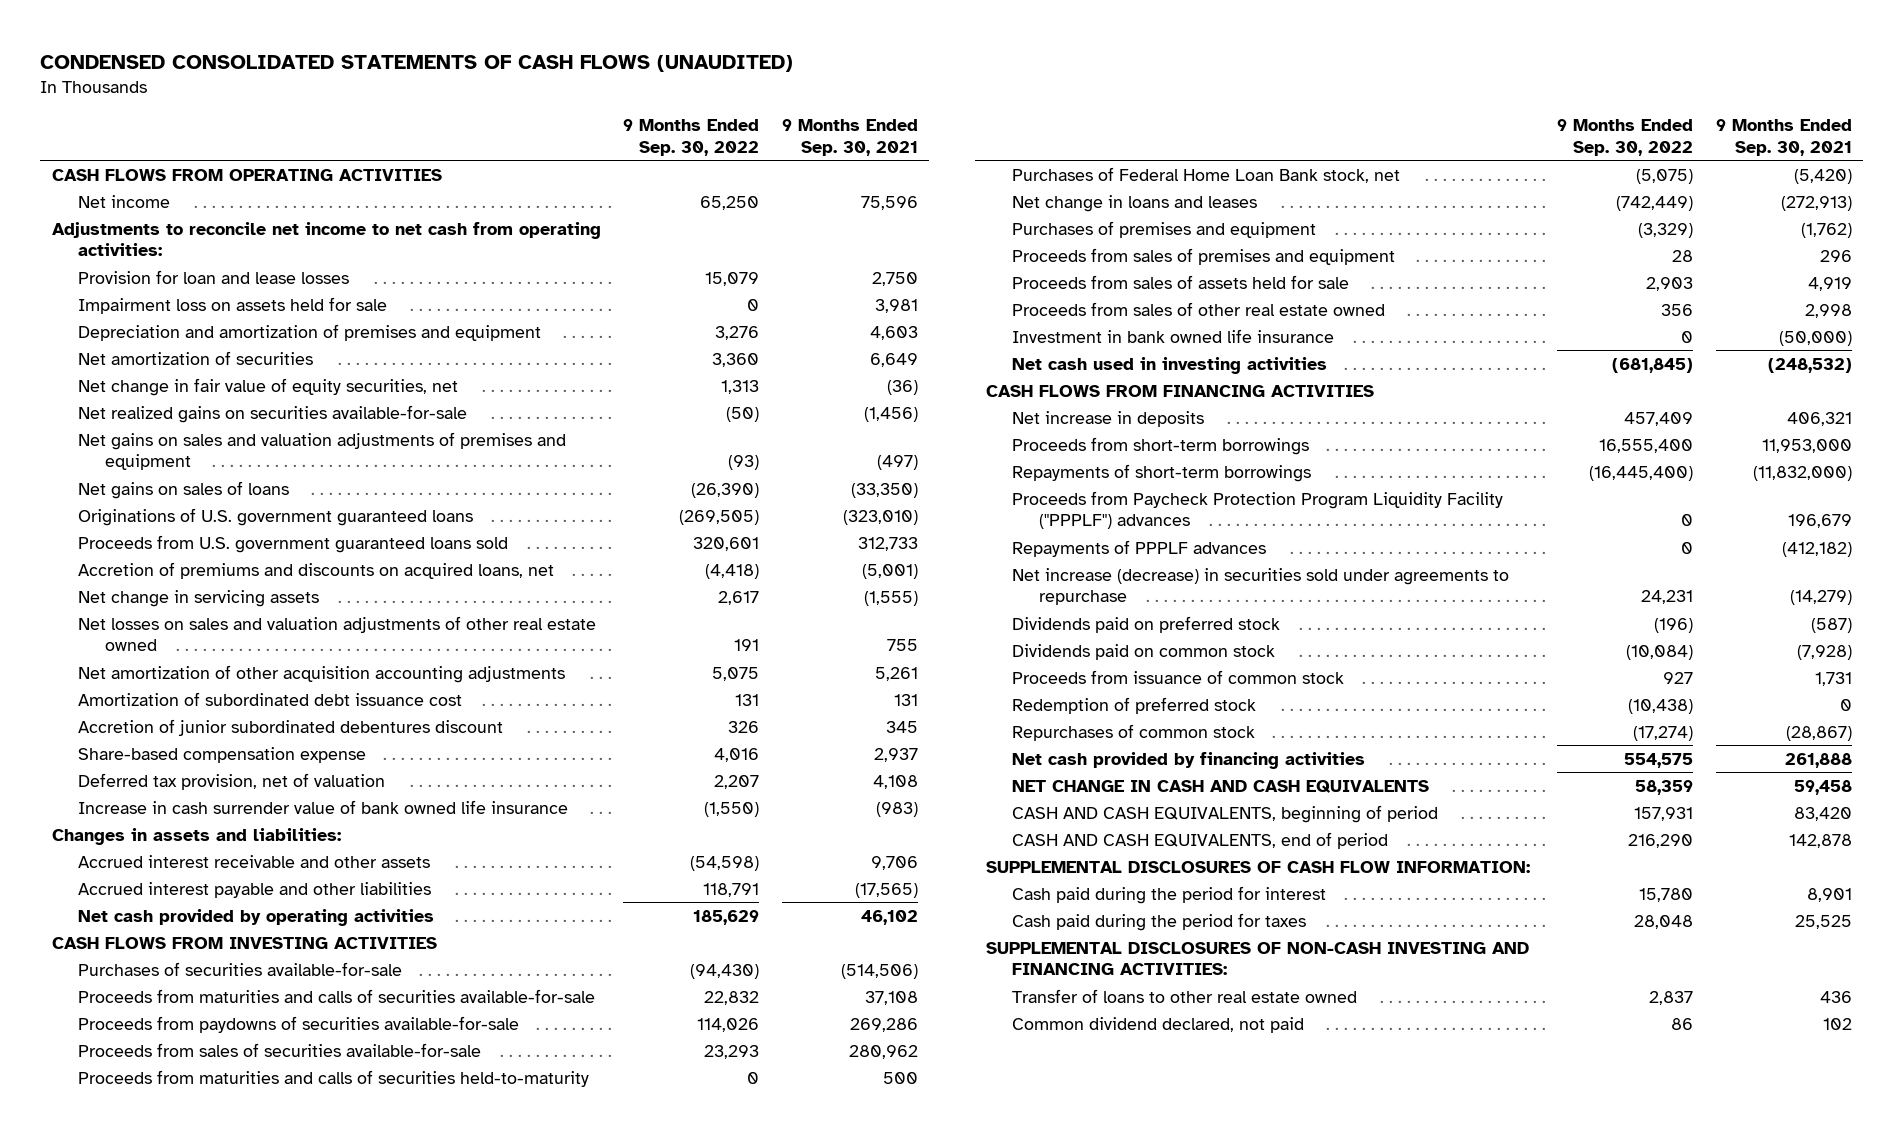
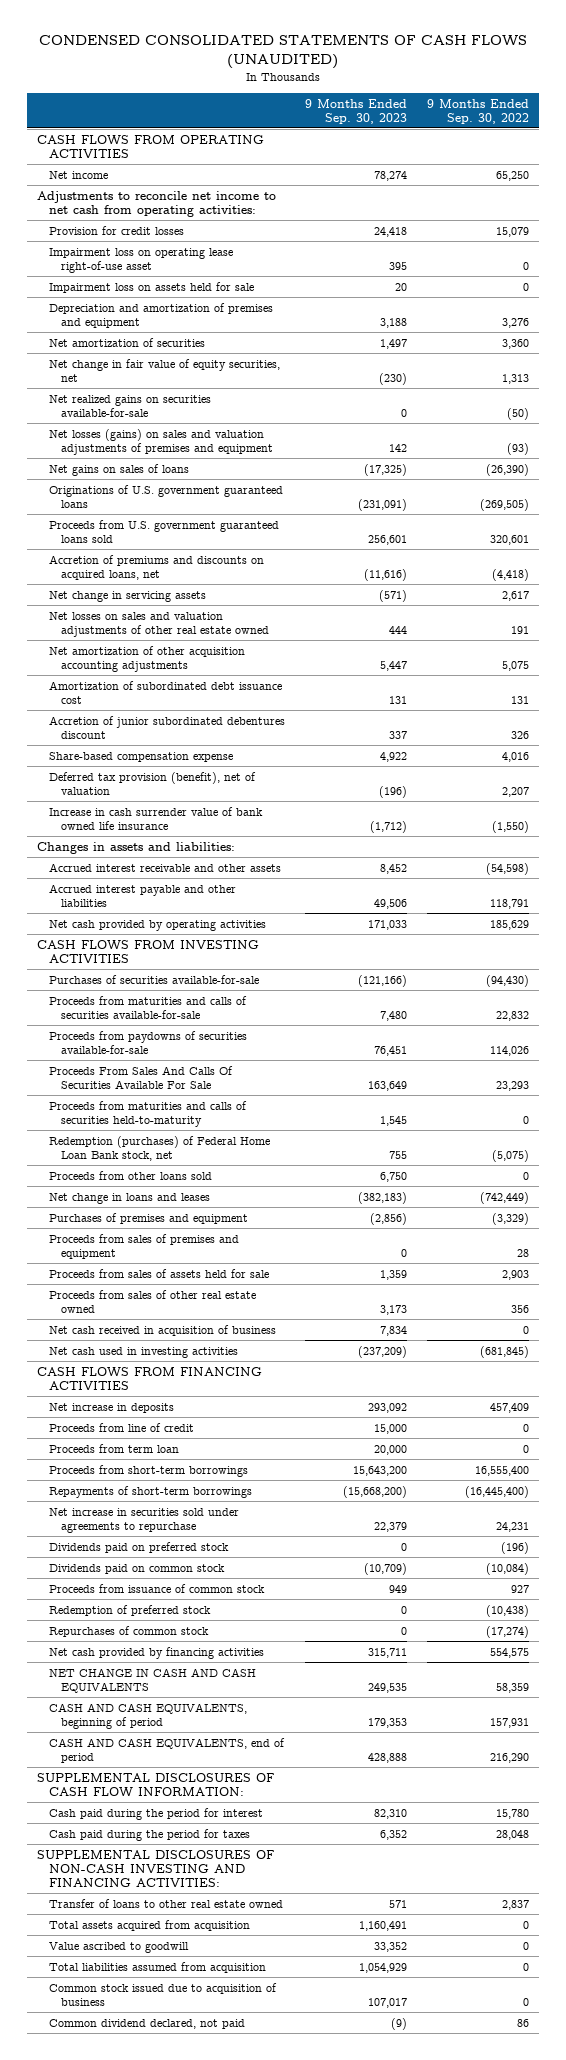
[781,119,918,156] 9 Months Ended Sep. 30, 2021 -> none
none -> [304,98,407,124] 9 Months Ended Sep. 30, 2023
[78,269,350,284] Provision for loan and lease losses -> [48,225,184,235] Provision for credit losses
none -> [48,247,233,273] Impairment loss on operating lease right-of-use asset
[78,431,567,471] Net gains on sales and valuation adjustments of premises and equipment -> [48,428,273,455] Net losses (gains) on sales and valuation adjustments of premises and equipment
[78,772,386,790] Deferred tax provision, net of valuation -> [48,771,256,795] Deferred tax provision (benefit), net of valuation
[78,1042,482,1057] Proceeds from sales of securities available-for-sale -> [48,1065,233,1089] Proceeds From Sales And Calls Of Securities Available For Sale
[1012,166,1401,183] Purchases of Federal Home Loan Bank stock, net -> [48,1135,270,1161] Redemption (purchases) of Federal Home Loan Bank stock, net
none -> [48,1170,212,1180] Proceeds from other loans sold
[1012,328,1335,343] Investment in bank owned life insurance -> none
none -> [48,1324,276,1336] Net cash received in acquisition of business
none -> [48,1422,194,1432] Proceeds from line of credit
none -> [48,1443,179,1453] Proceeds from term loan
[1012,490,1504,530] Proceeds from Paycheck Protection Program Liquidity Facility ("PPPLF") advances -> none
[1012,539,1267,557] Repayments of PPPLF advances -> none
[1012,567,1510,606] Net increase (decrease) in securities sold under agreements to repurchase -> [48,1507,239,1533] Net increase in securities sold under agreements to repurchase
none -> [48,1919,250,1931] Total assets acquired from acquisition
none -> [48,1941,189,1953] Value ascribed to goodwill
none -> [48,1961,266,1973] Total liabilities assumed from acquisition
none -> [48,1982,277,2006] Common stock issued due to acquisition of business

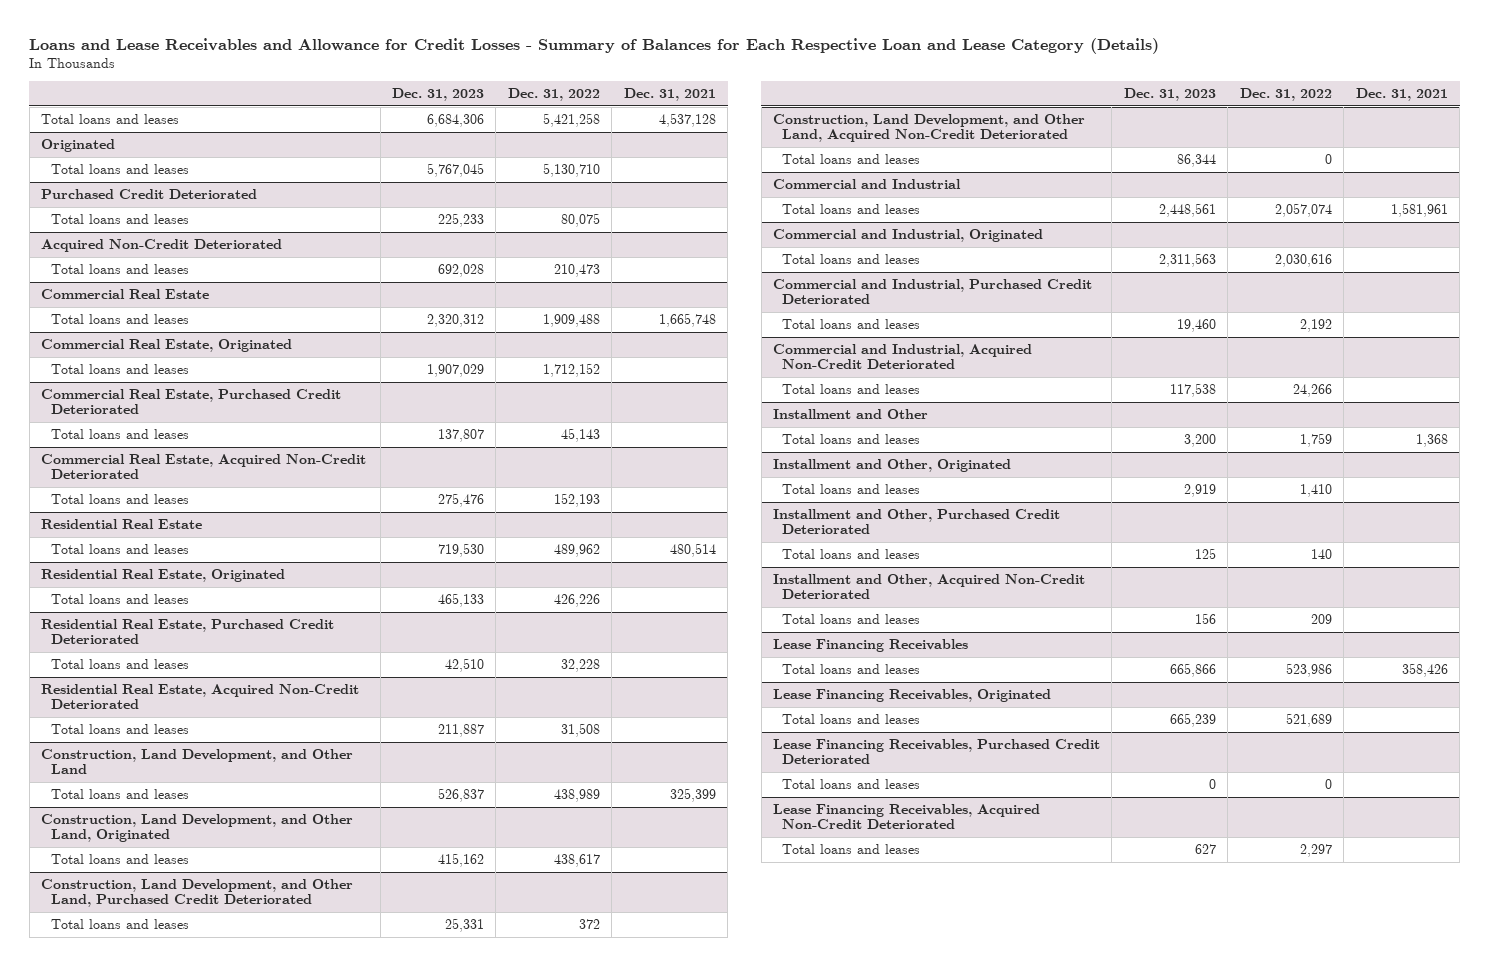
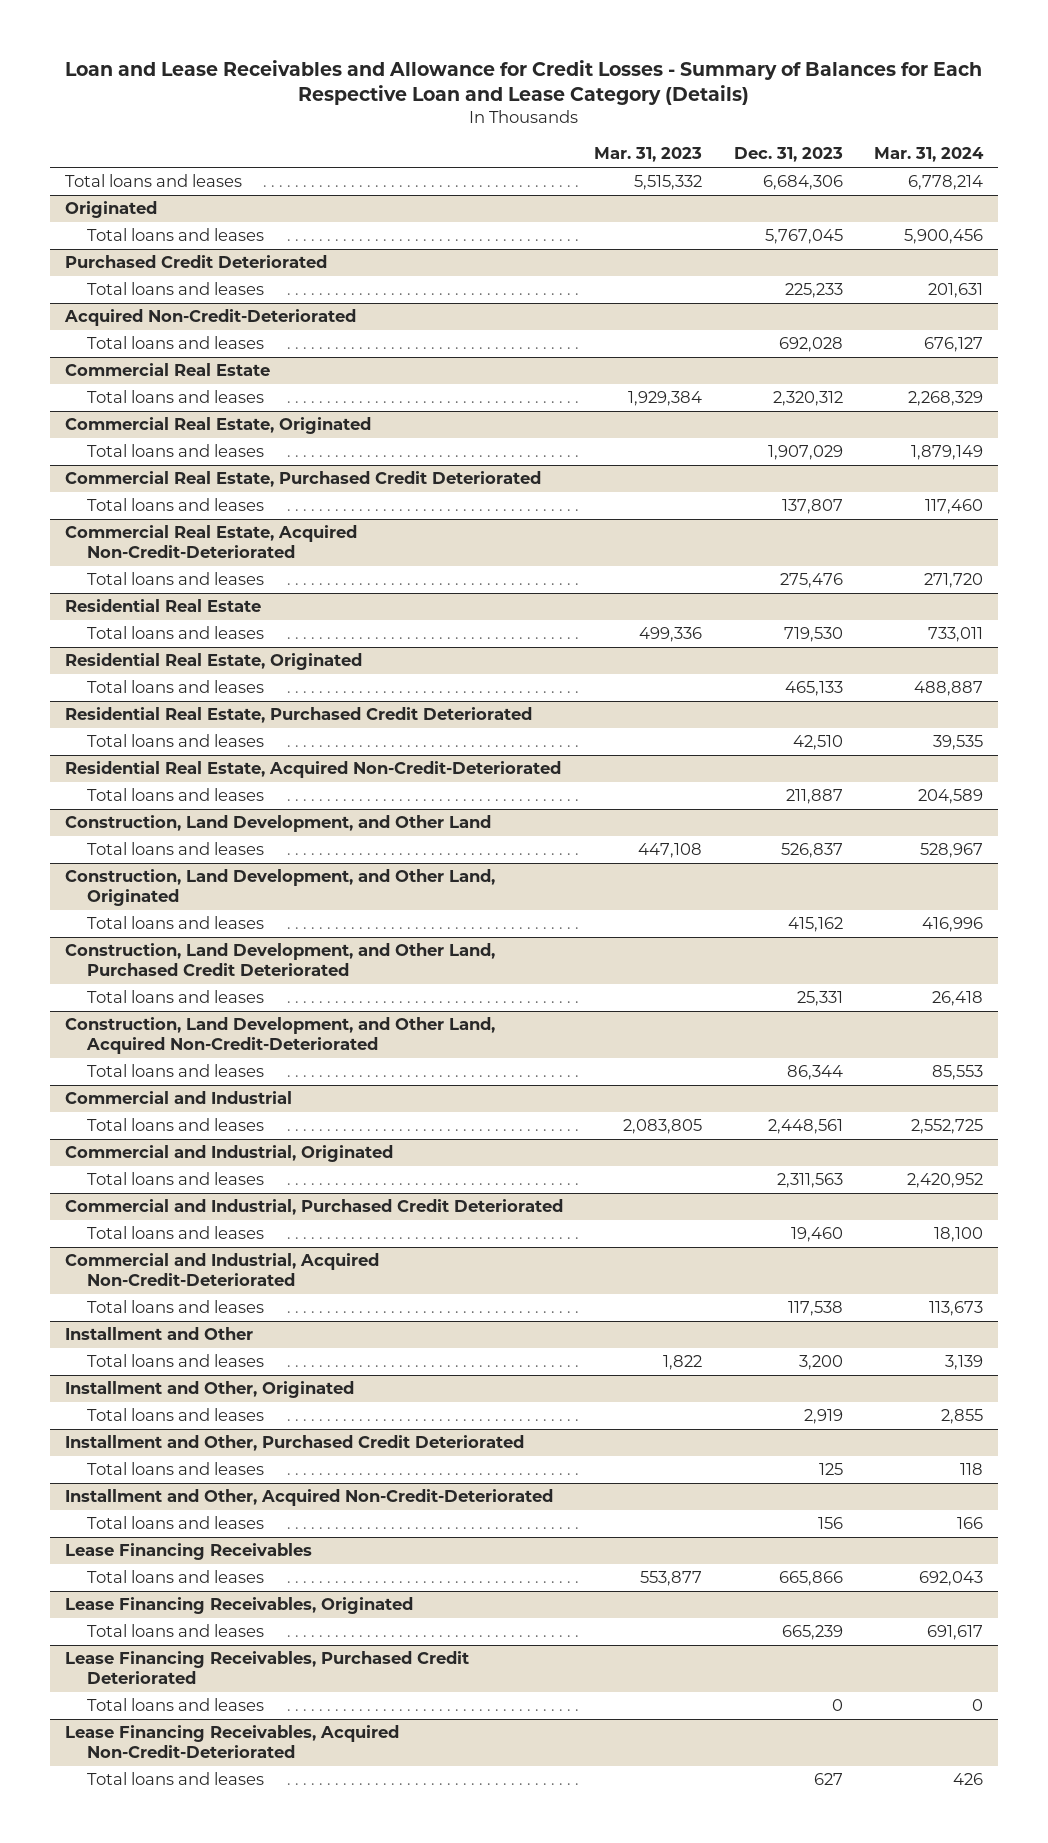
[29,37,1160,54] Loans and Lease Receivables and Allowance for Credit Losses - Summary of Balances for Each Respective Loan and Lease Category (Details) -> [64,59,982,106] Loan and Lease Receivables and Allowance for Credit Losses - Summary of Balances for Each Respective Loan and Lease Category (Details)
[507,88,600,102] Dec. 31, 2022 -> none
[623,88,716,102] Dec. 31, 2021 -> none
none -> [594,147,703,163] Mar. 31, 2023
none -> [873,147,984,163] Mar. 31, 2024
[41,238,283,252] Acquired Non-Credit Deteriorated -> [64,309,357,327] Acquired Non-Credit-Deteriorated
[41,453,367,480] Commercial Real Estate, Acquired Non-Credit Deteriorated -> [65,525,358,559] Commercial Real Estate, Acquired Non-Credit-Deteriorated
[41,683,360,710] Residential Real Estate, Acquired Non-Credit Deteriorated -> [65,761,562,779] Residential Real Estate, Acquired Non-Credit-Deteriorated
[773,113,1086,143] Construction, Land Development, and Other Land, Acquired Non-Credit Deteriorated -> [65,1017,496,1055] Construction, Land Development, and Other Land, Acquired Non-Credit-Deteriorated
[773,343,1033,370] Commercial and Industrial, Acquired Non-Credit Deteriorated -> [65,1253,380,1287] Commercial and Industrial, Acquired Non-Credit-Deteriorated
[773,573,1086,600] Installment and Other, Acquired Non-Credit Deteriorated -> [65,1489,554,1507] Installment and Other, Acquired Non-Credit-Deteriorated
[773,803,1041,830] Lease Financing Receivables, Acquired Non-Credit Deteriorated -> [65,1725,400,1759] Lease Financing Receivables, Acquired Non-Credit-Deteriorated

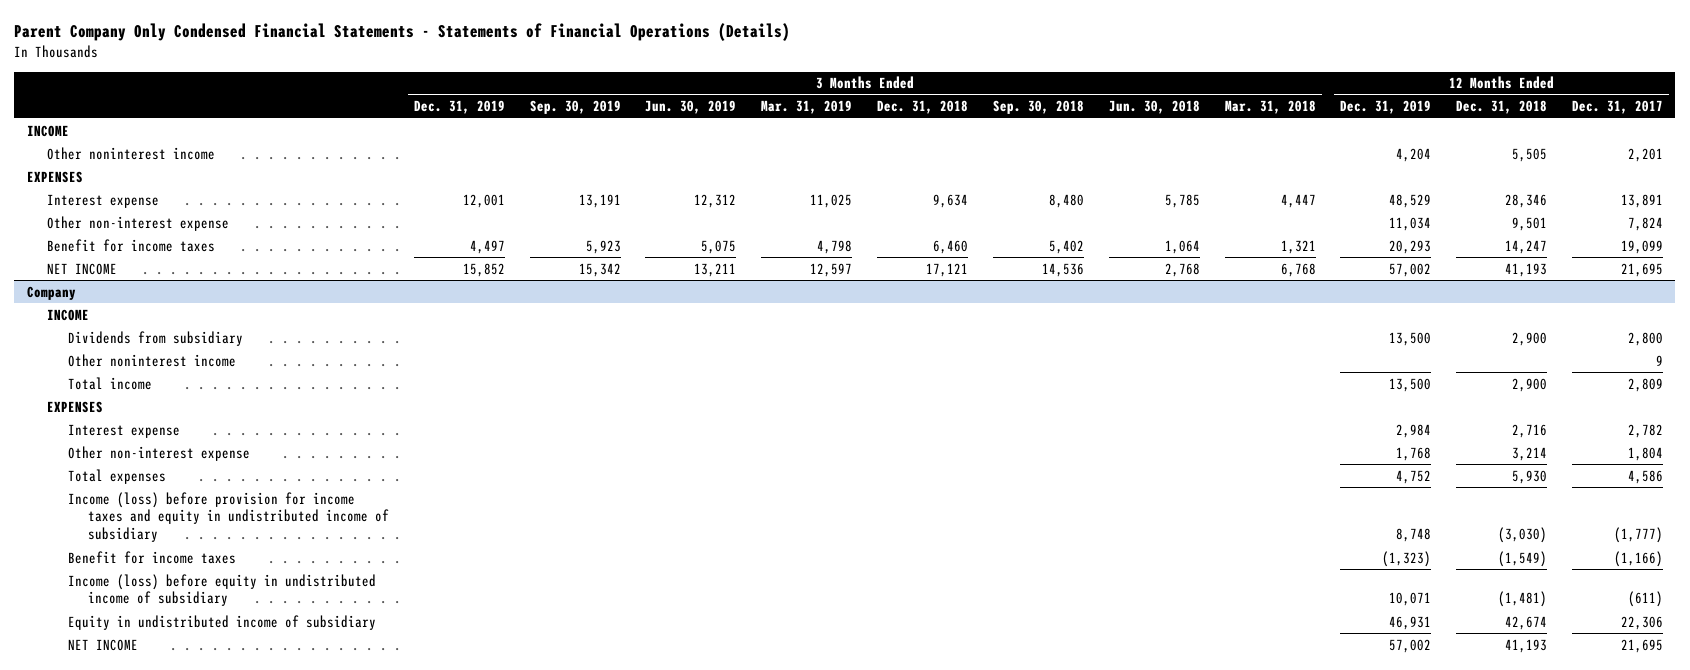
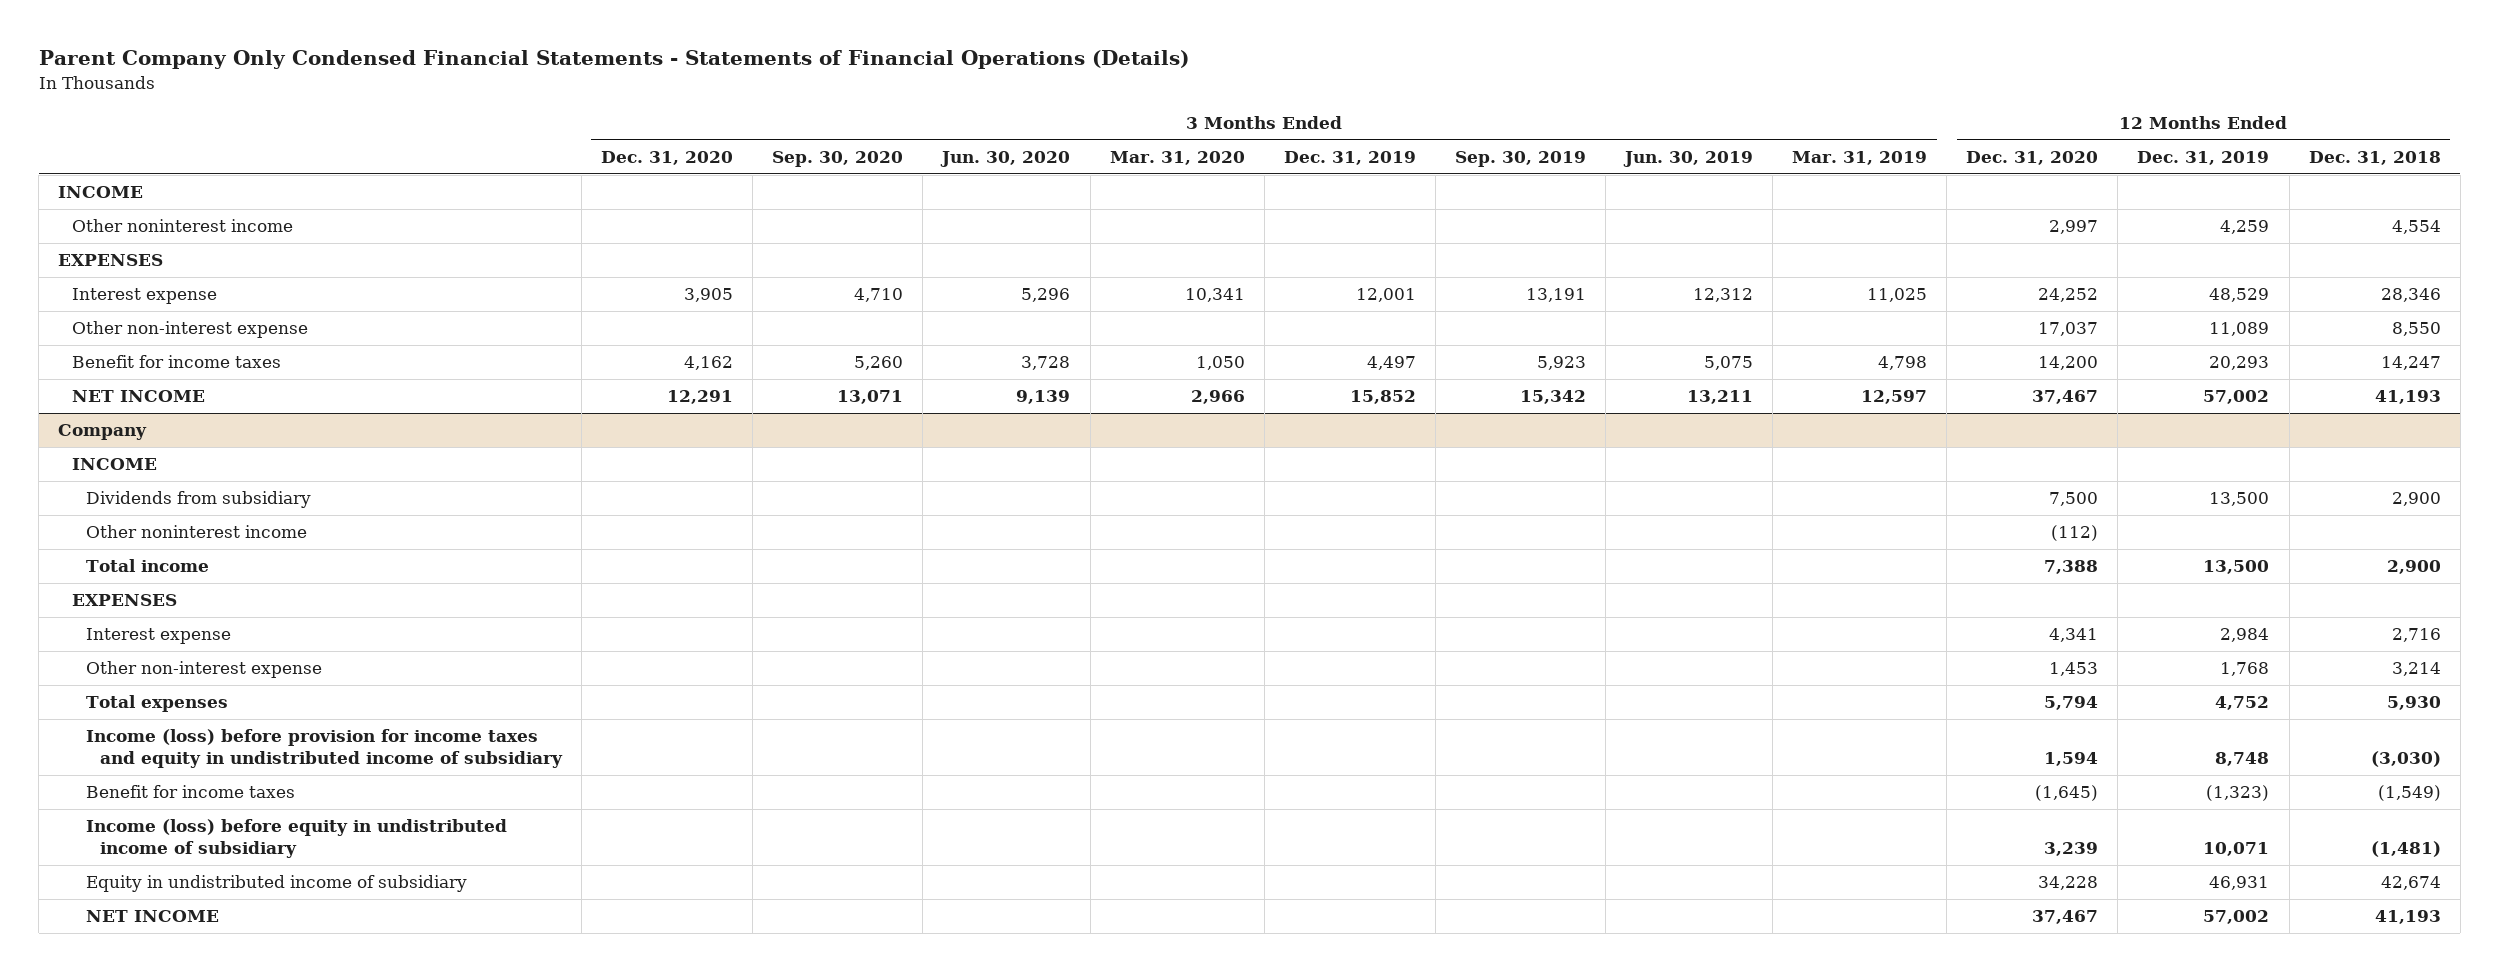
[877,100,969,115] Dec. 31, 2018 -> none
[992,100,1084,115] Sep. 30, 2018 -> none
[1108,100,1200,115] Jun. 30, 2018 -> none
[1224,100,1316,115] Mar. 31, 2018 -> none
[1572,100,1664,115] Dec. 31, 2017 -> none
none -> [601,150,734,165] Dec. 31, 2020
none -> [772,150,904,167] Sep. 30, 2020
none -> [940,150,1071,167] Jun. 30, 2020
none -> [1109,150,1245,165] Mar. 31, 2020
none -> [1966,150,2099,165] Dec. 31, 2020
[1396,147,1432,162] 4,204 -> [2220,220,2270,235] 4,259
[1512,147,1548,162] 5,505 -> [2391,220,2441,235] 4,554
[1389,216,1432,231] 11,034 -> [2209,322,2270,337] 11,089
[1512,216,1548,231] 9,501 -> [2391,322,2441,337] 8,550

